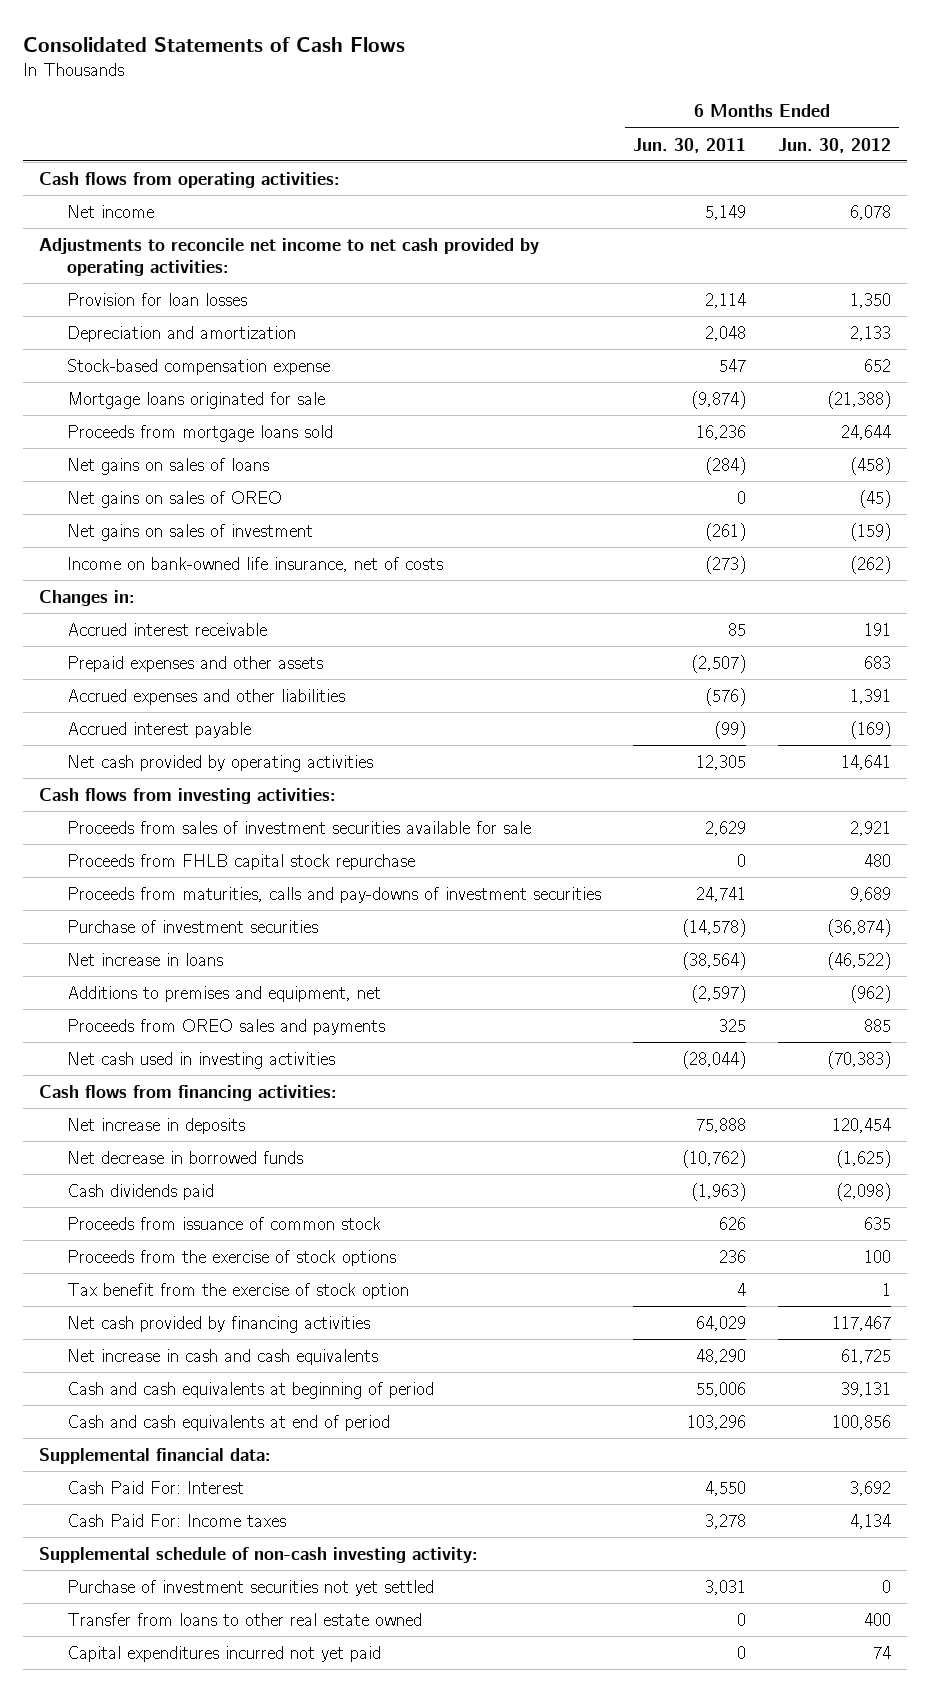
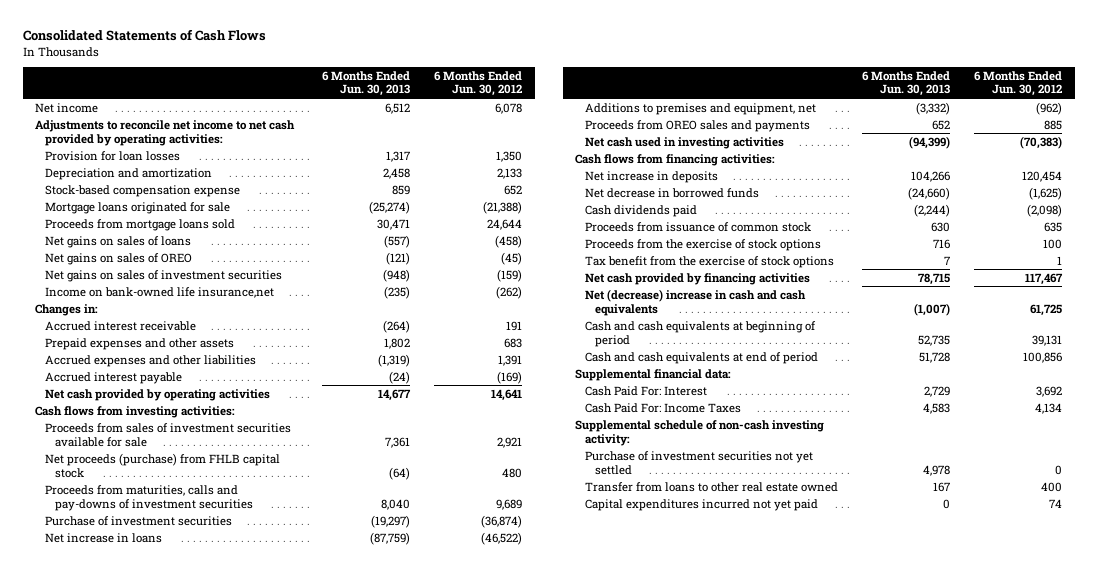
[632,137,746,153] Jun. 30, 2011 -> none
none -> [322,70,411,97] 6 Months Ended Jun. 30, 2013
[39,171,341,188] Cash flows from operating activities: -> none
[67,523,314,541] Net gains on sales of investment -> [44,269,282,282] Net gains on sales of investment securities
[67,556,444,572] Income on bank-owned life insurance, net of costs -> [44,286,274,298] Income on bank-owned life insurance,net
[67,853,416,870] Proceeds from FHLB capital stock repurchase -> [44,452,280,478] Net proceeds (purchase) from FHLB capital stock
[67,1282,410,1299] Tax benefit from the exercise of stock option -> [584,255,834,268] Tax benefit from the exercise of stock options
[67,1348,379,1365] Net increase in cash and cash equivalents -> [584,288,806,316] Net (decrease) increase in cash and cash equivalents
[67,1513,287,1527] Cash Paid For: Income taxes -> [584,402,741,413] Cash Paid For: Income Taxes

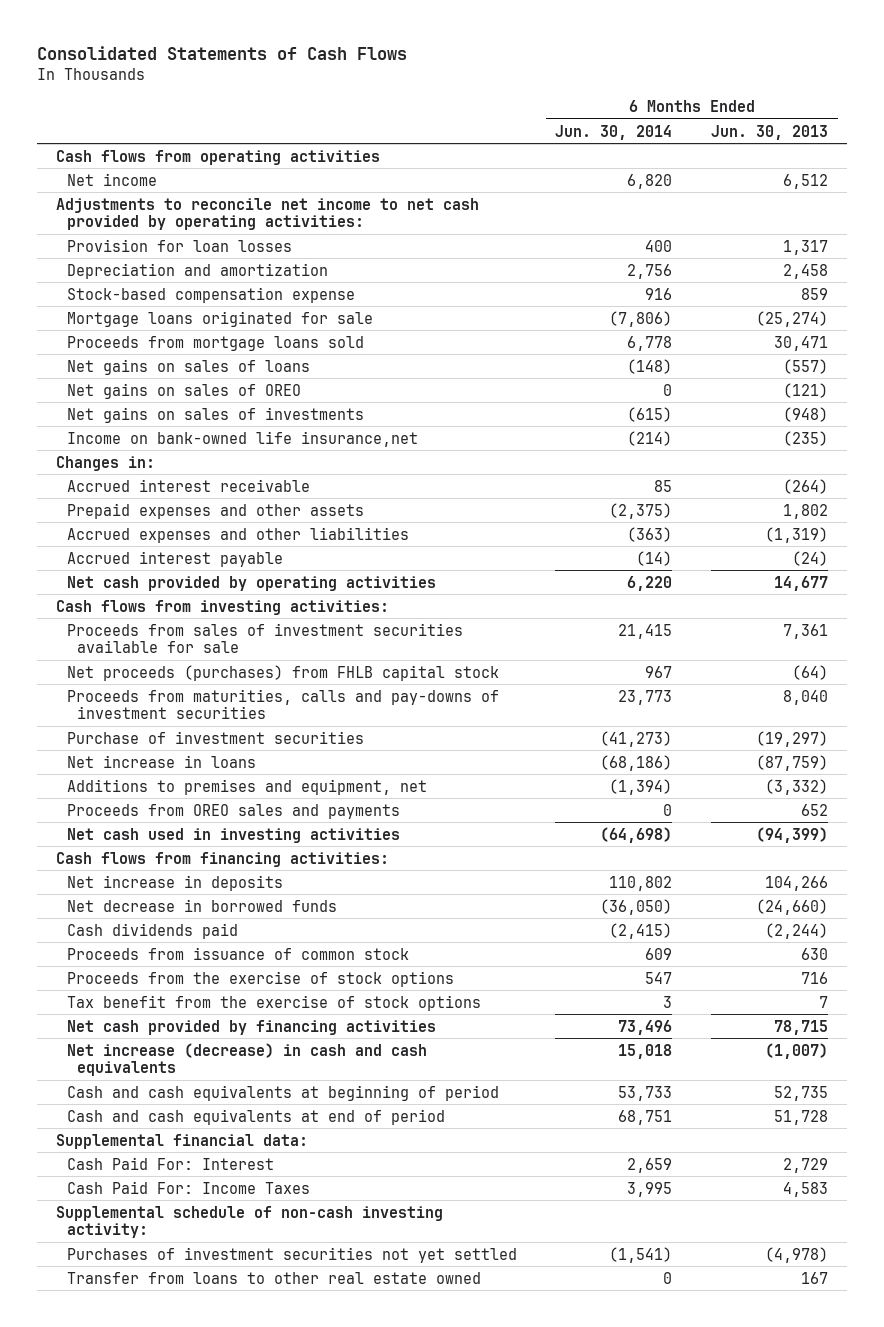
[434,70,523,97] 6 Months Ended Jun. 30, 2012 -> none
none -> [555,124,673,140] Jun. 30, 2014
none -> [55,149,380,165] Cash flows from operating activities
[44,269,282,282] Net gains on sales of investment securities -> [66,406,364,423] Net gains on sales of investments
[44,452,280,478] Net proceeds (purchase) from FHLB capital stock -> [66,664,499,681] Net proceeds (purchases) from FHLB capital stock
[584,288,806,316] Net (decrease) increase in cash and cash equivalents -> [66,1042,427,1077] Net increase (decrease) in cash and cash equivalents
[584,450,813,475] Purchase of investment securities not yet settled -> [66,1246,517,1263] Purchases of investment securities not yet settled
[923,464,951,476] 4,978 -> [764,1246,828,1263] (4,978)
[584,498,818,511] Capital expenditures incurred not yet paid -> none

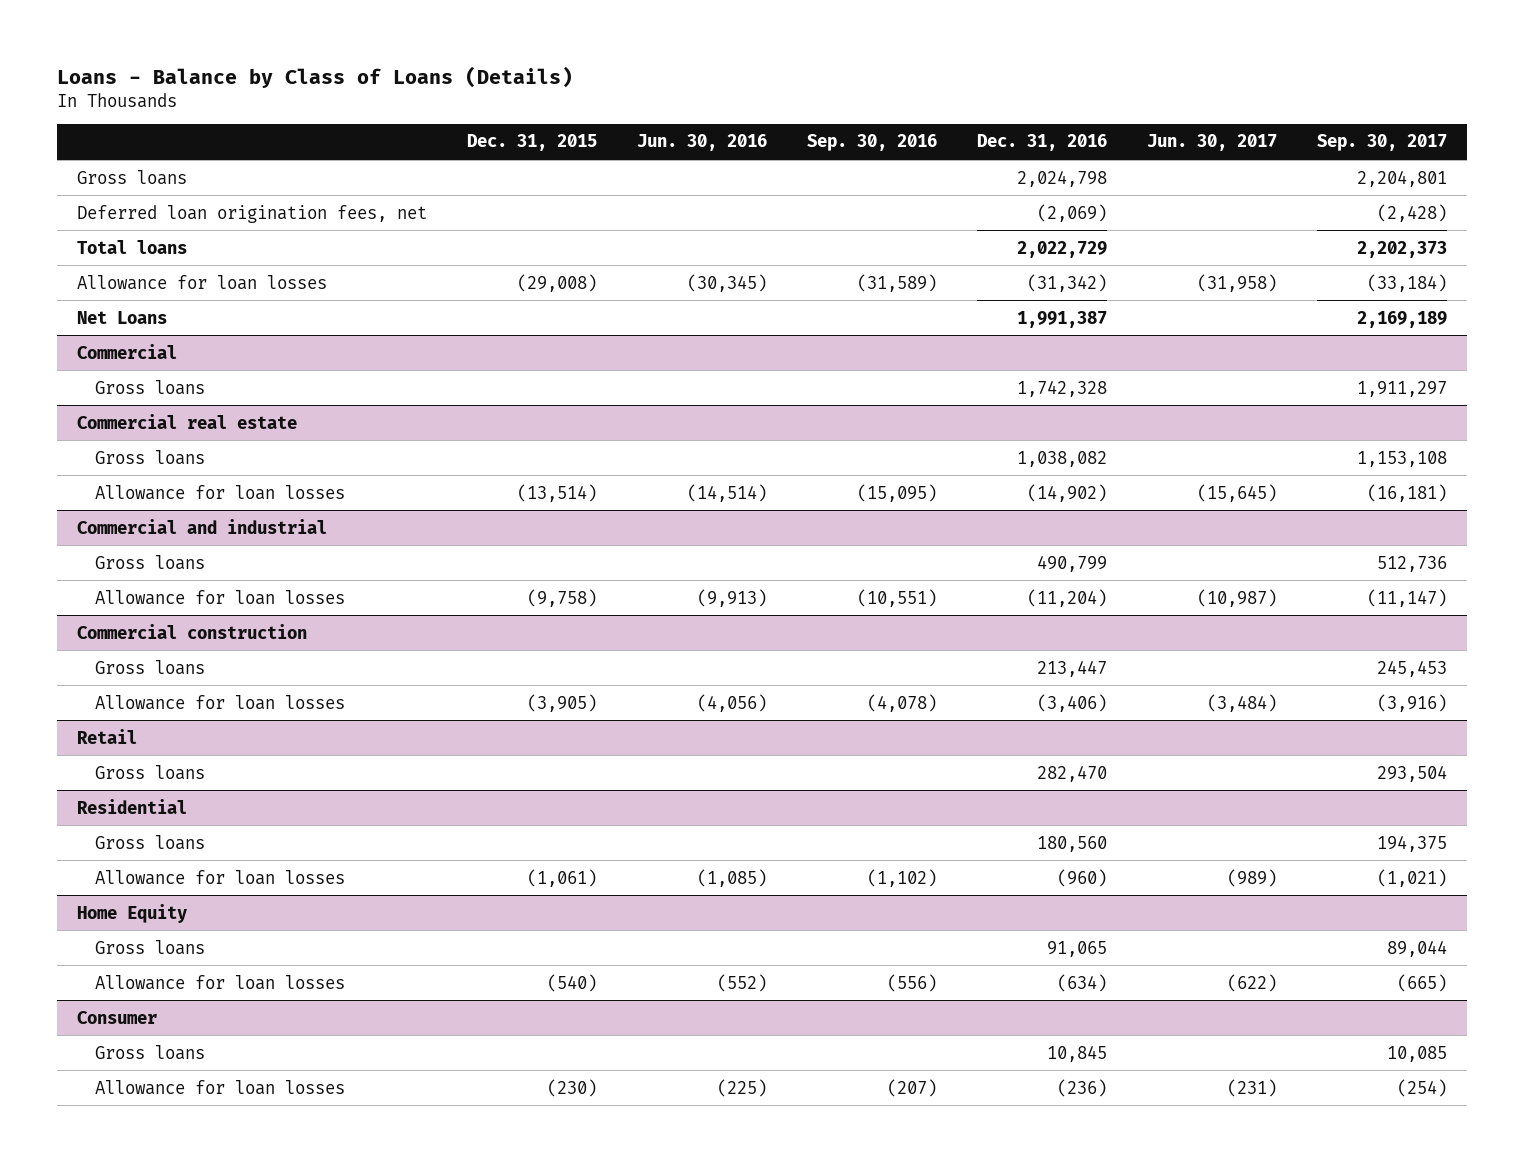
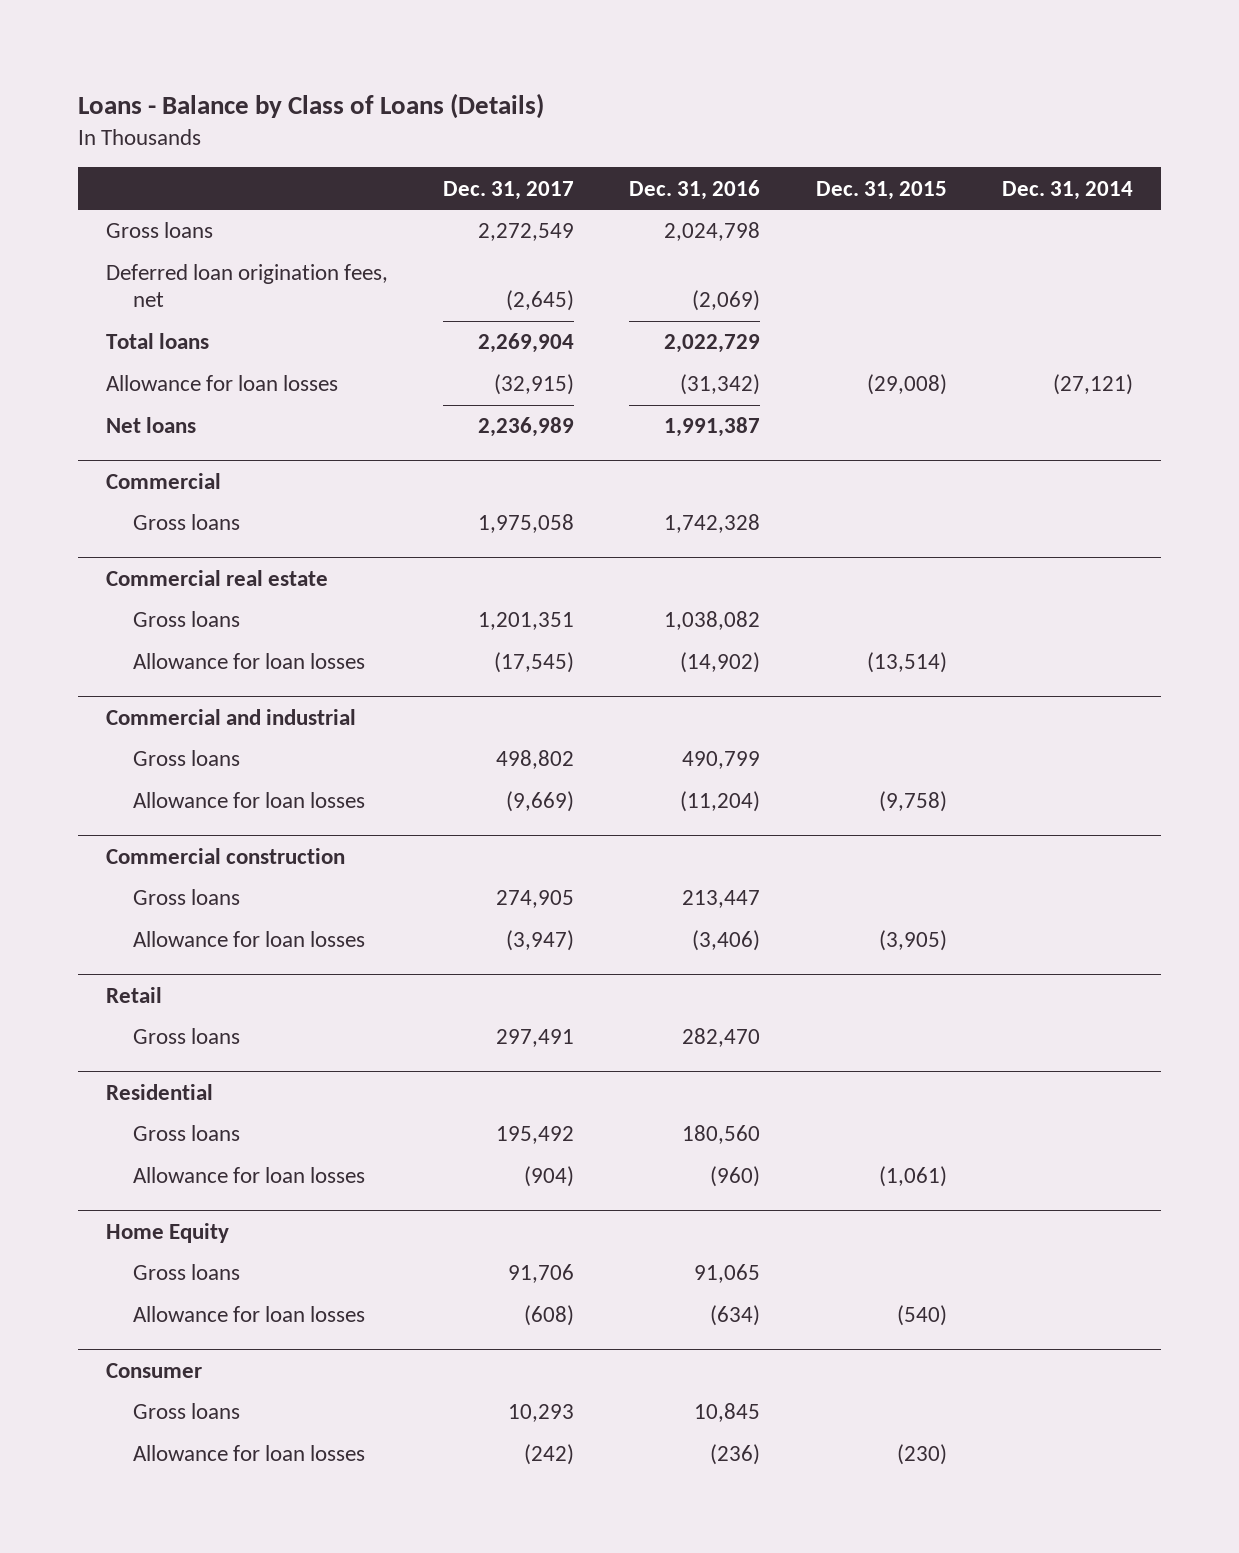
[636,134,767,152] Jun. 30, 2016 -> none
[806,134,937,152] Sep. 30, 2016 -> none
[1146,134,1277,152] Jun. 30, 2017 -> none
[1316,134,1447,152] Sep. 30, 2017 -> none
none -> [443,180,575,200] Dec. 31, 2017
none -> [1002,180,1134,200] Dec. 31, 2014
[76,310,167,324] Net Loans -> [105,417,196,434] Net loans

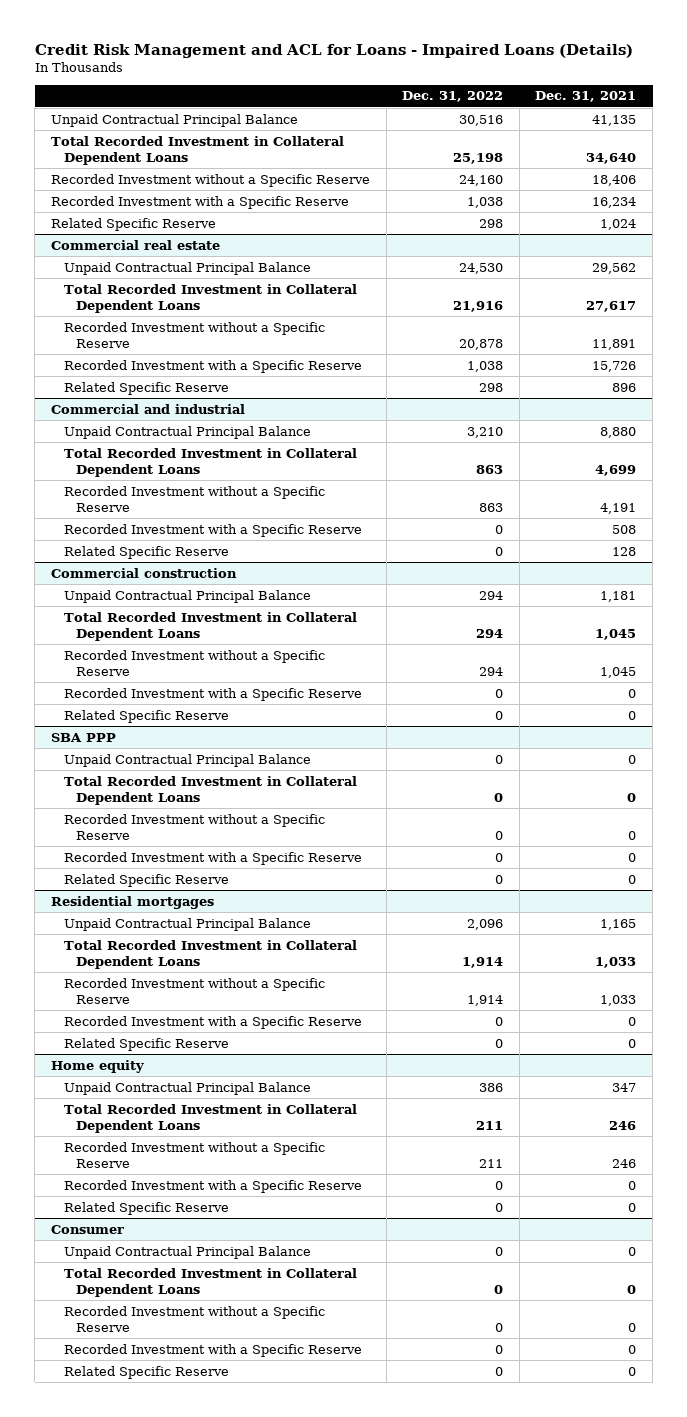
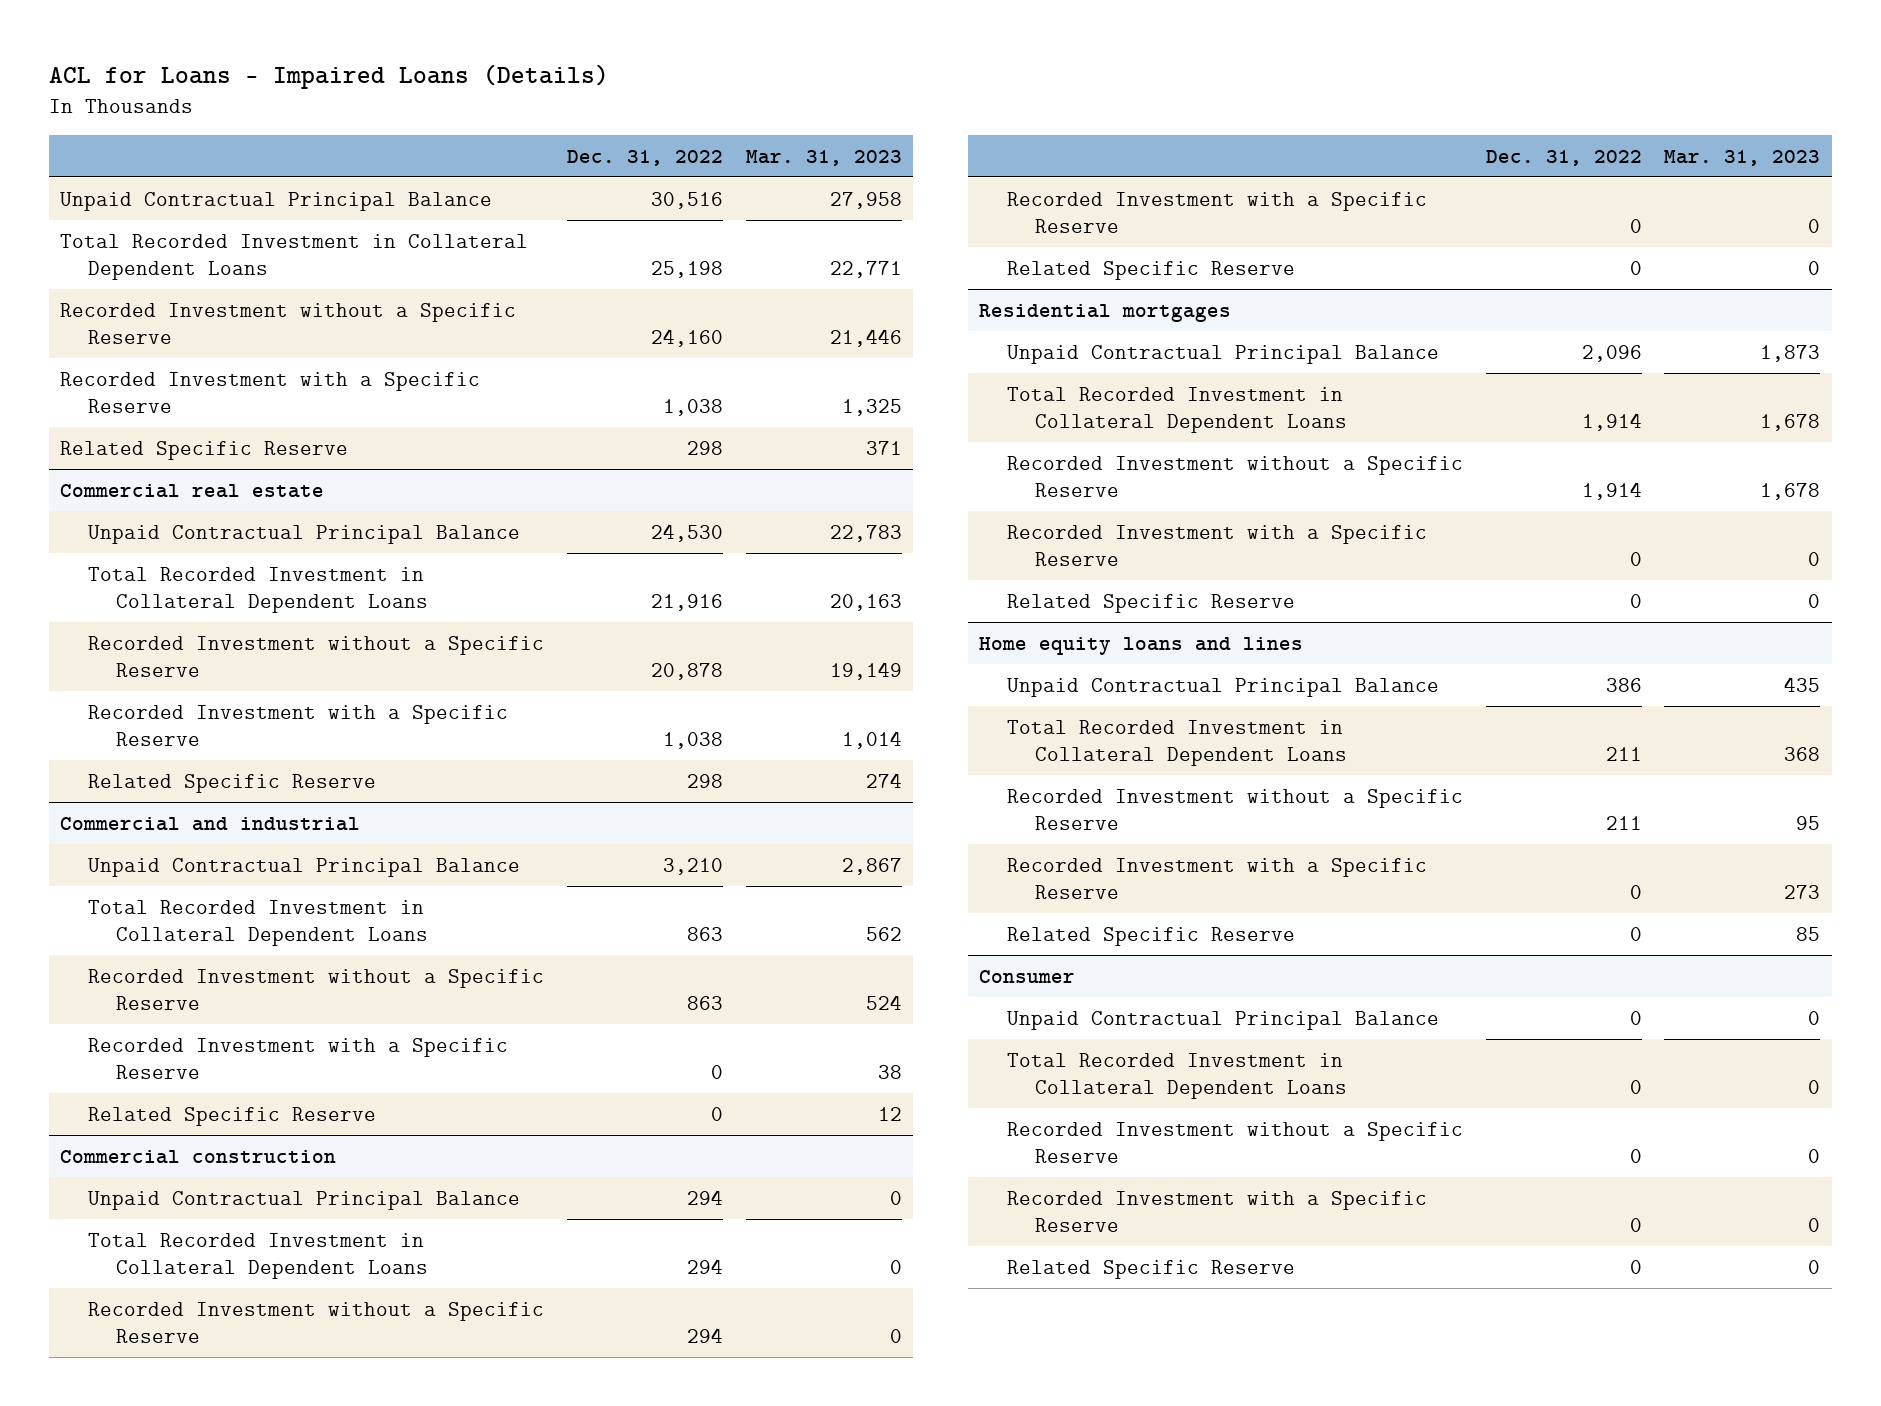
[34,43,633,58] Credit Risk Management and ACL for Loans - Impaired Loans (Details) -> [49,64,610,90] ACL for Loans - Impaired Loans (Details)
[535,91,637,103] Dec. 31, 2021 -> none
none -> [745,149,902,166] Mar. 31, 2023
[50,732,116,742] SBA PPP -> none
[63,753,311,767] Unpaid Contractual Principal Balance -> none
[63,775,357,805] Total Recorded Investment in Collateral Dependent Loans -> none
[63,813,325,840] Recorded Investment without a Specific Reserve -> none
[63,851,362,865] Recorded Investment with a Specific Reserve -> none
[63,873,229,887] Related Specific Reserve -> none
[50,1059,144,1073] Home equity -> none
none -> [979,636,1304,655] Home equity loans and lines

